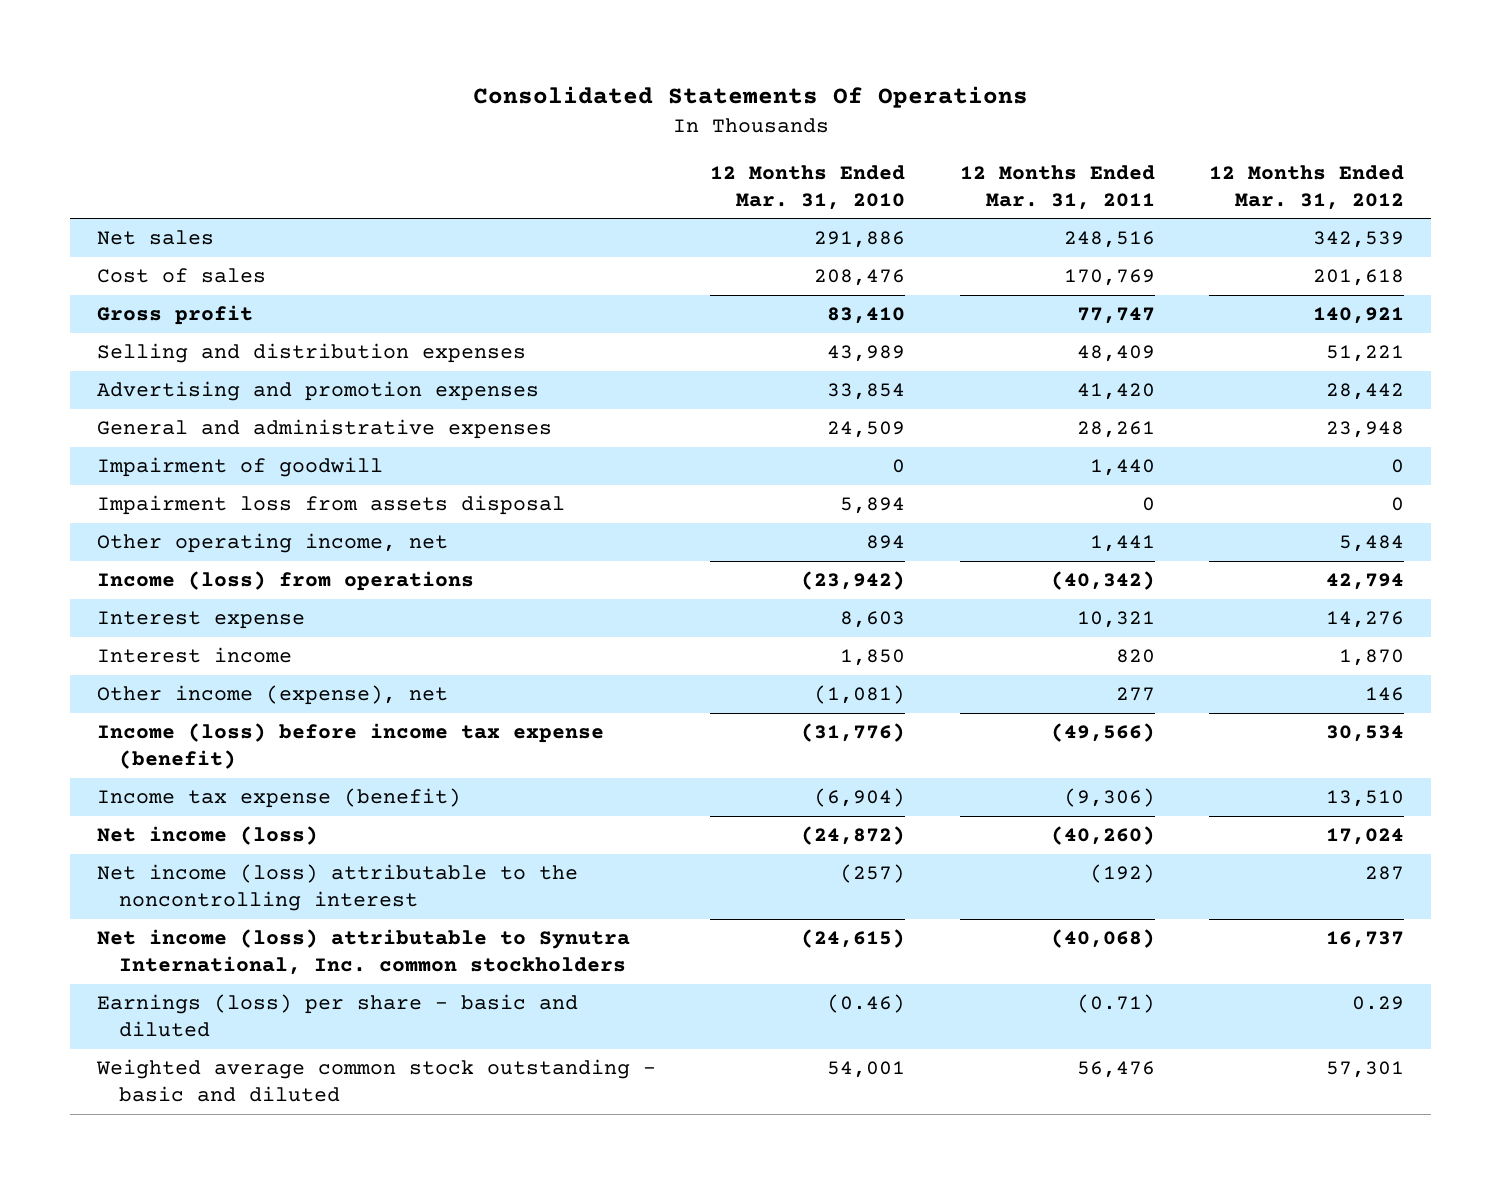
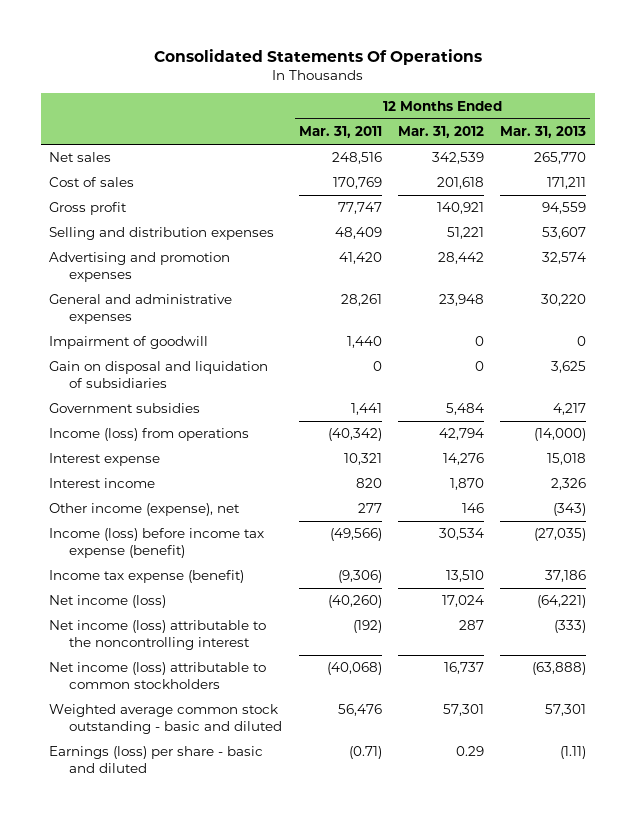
[710,164,906,210] 12 Months Ended Mar. 31, 2010 -> none
none -> [500,126,587,139] Mar. 31, 2013
[97,495,566,516] Impairment loss from assets disposal -> none
none -> [48,361,268,389] Gain on disposal and liquidation of subsidiaries
[97,533,449,554] Other operating income, net -> [48,403,200,414] Government subsidies
[97,929,631,976] Net income (loss) attributable to Synutra International, Inc. common stockholders -> [48,662,266,690] Net income (loss) attributable to common stockholders
[97,994,579,1038] Earnings (loss) per share - basic and diluted -> [48,746,263,774] Earnings (loss) per share - basic and diluted

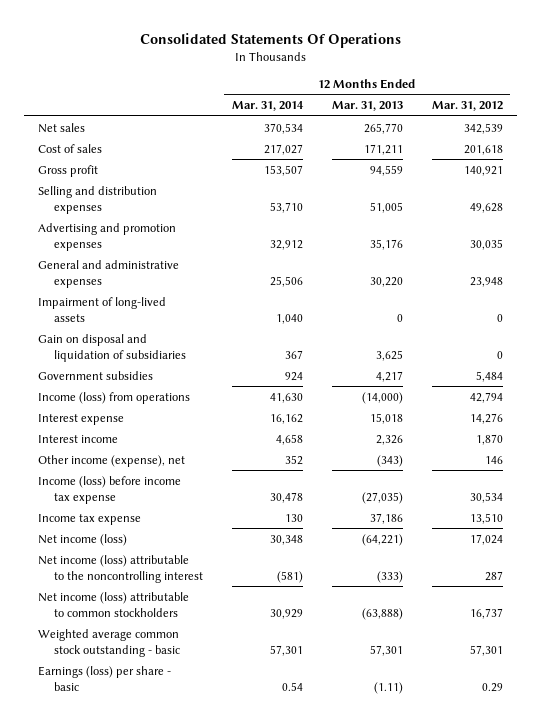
[298,126,382,139] Mar. 31, 2011 -> none
none -> [231,101,304,112] Mar. 31, 2014
[447,227,485,240] 51,221 -> [469,202,503,213] 49,628
[542,227,587,240] 53,607 -> [369,201,403,213] 51,005
[438,252,485,265] 28,442 -> [469,238,503,250] 30,035
[542,252,587,265] 32,574 -> [369,238,403,250] 35,176
[48,336,208,350] Impairment of goodwill -> none
none -> [38,296,167,322] Impairment of long-lived assets
[48,528,264,559] Income (loss) before income tax expense (benefit) -> [38,475,182,504] Income (loss) before income tax expense
[48,570,244,584] Income tax expense (benefit) -> [38,513,142,525] Income tax expense
[48,704,283,735] Weighted average common stock outstanding - basic and diluted -> [38,628,180,657] Weighted average common stock outstanding - basic
[48,746,263,774] Earnings (loss) per share - basic and diluted -> [38,665,172,691] Earnings (loss) per share - basic

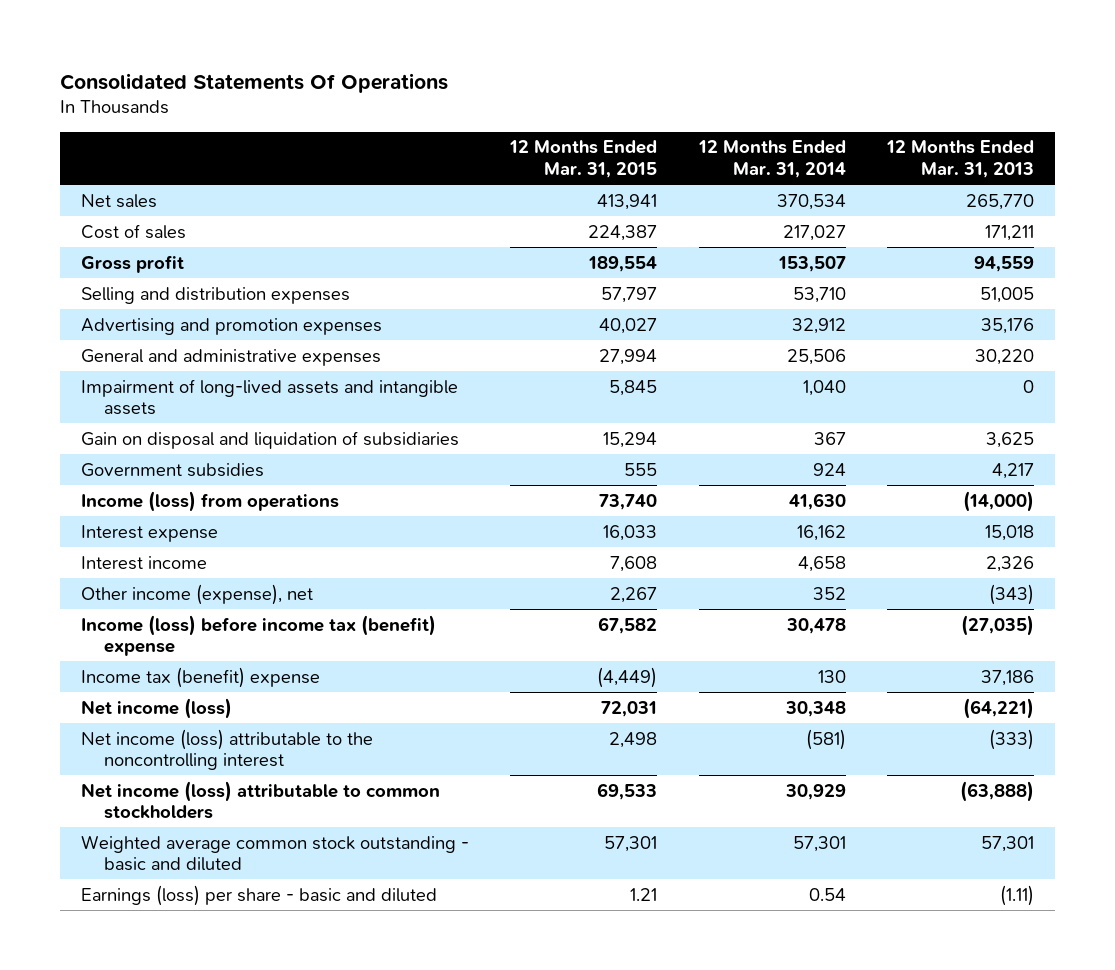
[431,101,503,112] Mar. 31, 2012 -> none
none -> [509,140,658,179] 12 Months Ended Mar. 31, 2015
[38,296,167,322] Impairment of long-lived assets -> [80,378,458,416] Impairment of long-lived assets and intangible assets
[38,475,182,504] Income (loss) before income tax expense -> [80,614,436,657] Income (loss) before income tax (benefit) expense
[38,513,142,525] Income tax expense -> [80,666,320,688] Income tax (benefit) expense
[38,628,180,657] Weighted average common stock outstanding - basic -> [80,834,469,872] Weighted average common stock outstanding - basic and diluted
[38,665,172,691] Earnings (loss) per share - basic -> [80,884,437,906] Earnings (loss) per share - basic and diluted

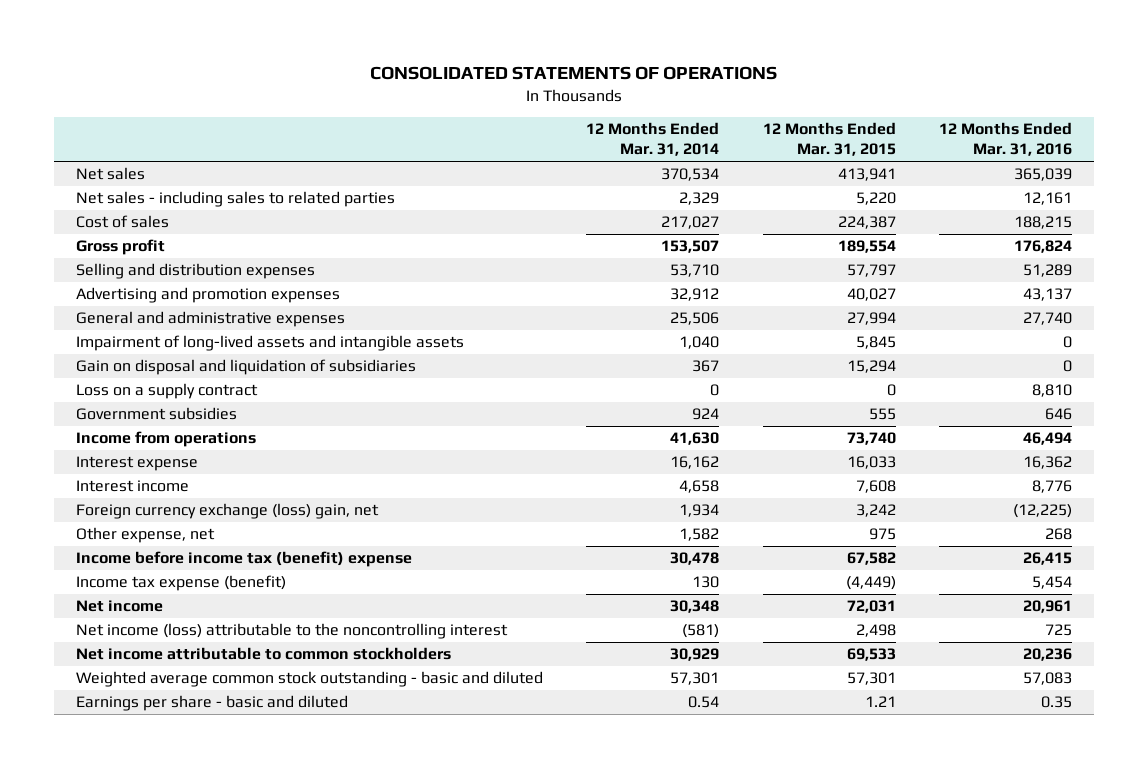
[60,72,449,93] Consolidated Statements Of Operations -> [369,66,777,81] CONSOLIDATED STATEMENTS OF OPERATIONS
[885,140,1034,179] 12 Months Ended Mar. 31, 2013 -> none
none -> [938,121,1072,157] 12 Months Ended Mar. 31, 2016
none -> [75,191,395,208] Net sales - including sales to related parties
none -> [75,383,258,400] Loss on a supply contract
[80,490,339,512] Income (loss) from operations -> [75,431,256,448] Income from operations
none -> [75,503,379,520] Foreign currency exchange (loss) gain, net
[80,583,313,605] Other income (expense), net -> [75,527,215,544] Other expense, net
[610,586,658,603] 2,267 -> [868,528,896,541] 975
[812,586,846,600] 352 -> [679,528,720,542] 1,582
[80,614,436,657] Income (loss) before income tax (benefit) expense -> [75,551,412,568] Income before income tax (benefit) expense
[80,666,320,688] Income tax (benefit) expense -> [75,575,286,592] Income tax expense (benefit)
[80,697,232,719] Net income (loss) -> [75,600,163,613] Net income
[80,780,440,820] Net income (loss) attributable to common stockholders -> [75,647,451,661] Net income attributable to common stockholders
[80,884,437,906] Earnings (loss) per share - basic and diluted -> [75,695,348,712] Earnings per share - basic and diluted

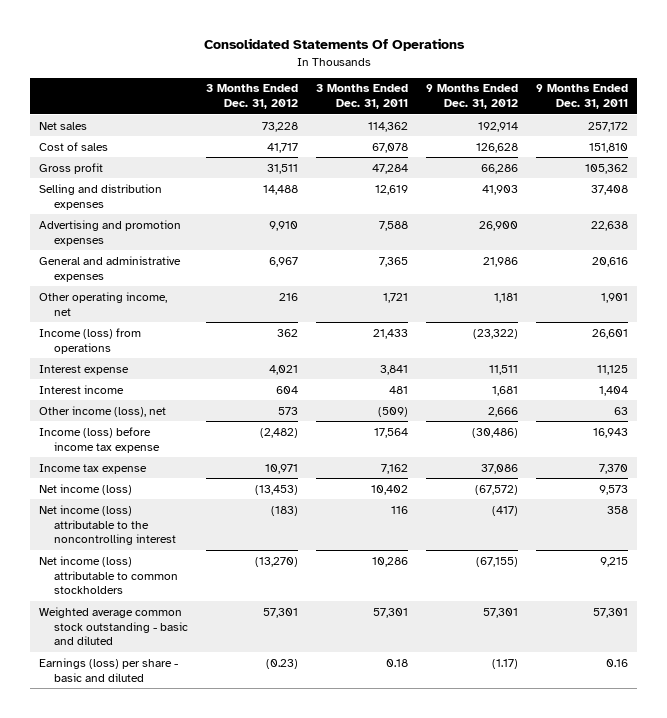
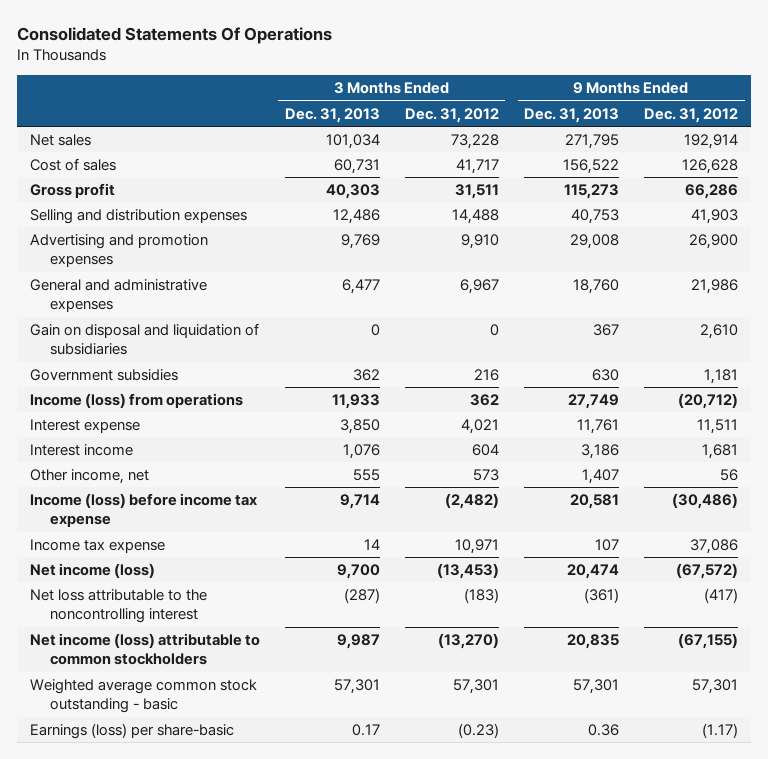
[315,84,408,110] 3 Months Ended Dec. 31, 2011 -> none
[535,84,628,110] 9 Months Ended Dec. 31, 2011 -> none
none -> [284,107,380,123] Dec. 31, 2013
none -> [524,107,620,123] Dec. 31, 2013
none -> [29,323,259,356] Gain on disposal and liquidation of subsidiaries
[39,291,168,316] Other operating income, net -> [29,369,178,382] Government subsidies
[472,328,518,339] (23,322) -> [678,393,739,410] (20,712)
[39,405,167,417] Other income (loss), net -> [29,469,149,485] Other income, net
[487,406,518,417] 2,666 -> [720,469,739,482] 56
[39,504,177,546] Net income (loss) attributable to the noncontrolling interest -> [29,589,207,624] Net loss attributable to the noncontrolling interest
[39,606,189,646] Weighted average common stock outstanding - basic and diluted -> [29,679,257,714] Weighted average common stock outstanding - basic
[39,657,179,682] Earnings (loss) per share - basic and diluted -> [29,723,234,740] Earnings (loss) per share-basic

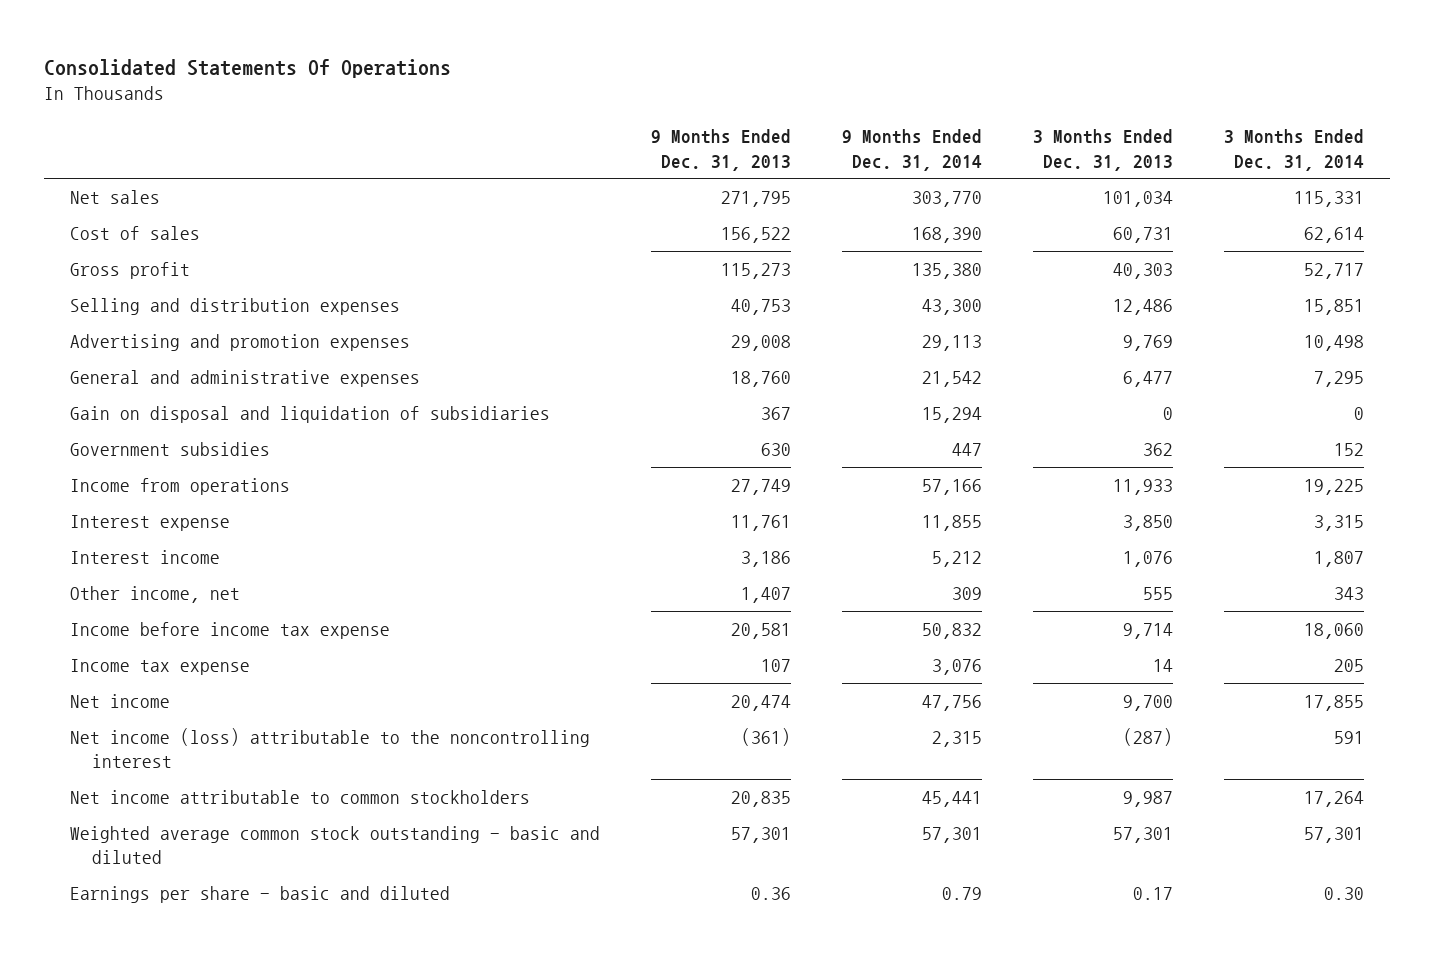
[404,107,499,123] Dec. 31, 2012 -> none
[644,107,739,123] Dec. 31, 2012 -> none
none -> [841,129,982,171] 9 Months Ended Dec. 31, 2014
none -> [1224,129,1365,171] 3 Months Ended Dec. 31, 2014
[29,393,243,409] Income (loss) from operations -> [69,477,290,495] Income from operations
[29,493,257,528] Income (loss) before income tax expense -> [69,621,390,639] Income before income tax expense
[29,563,155,579] Net income (loss) -> [69,693,170,708] Net income
[29,589,207,624] Net loss attributable to the noncontrolling interest -> [69,727,590,769] Net income (loss) attributable to the noncontrolling interest
[29,633,260,666] Net income (loss) attributable to common stockholders -> [69,789,530,804] Net income attributable to common stockholders
[29,679,257,714] Weighted average common stock outstanding - basic -> [69,825,600,865] Weighted average common stock outstanding - basic and diluted
[29,723,234,740] Earnings (loss) per share-basic -> [69,885,450,903] Earnings per share - basic and diluted

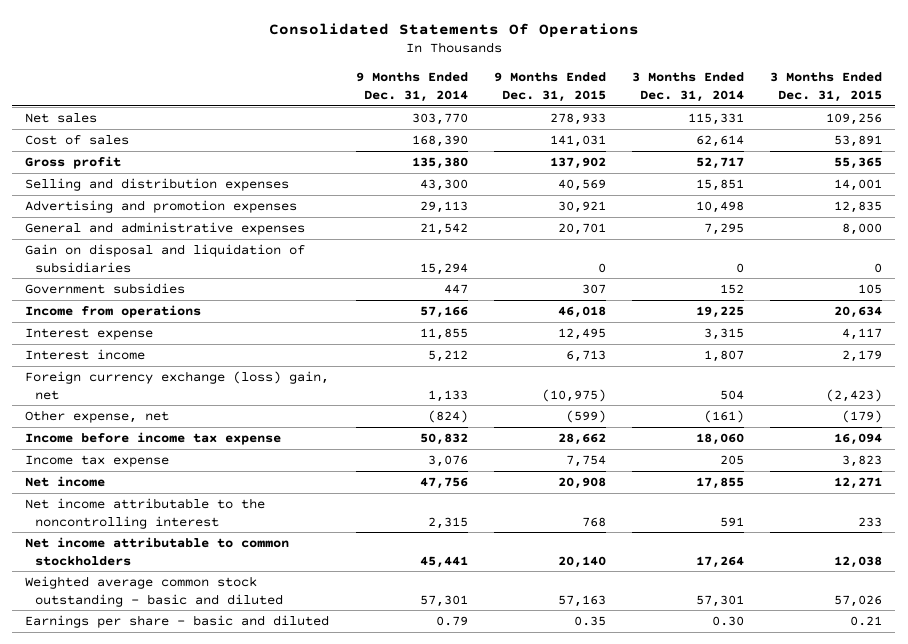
[650,129,791,171] 9 Months Ended Dec. 31, 2013 -> none
[1033,129,1174,171] 3 Months Ended Dec. 31, 2013 -> none
none -> [493,72,606,102] 9 Months Ended Dec. 31, 2015
none -> [770,72,883,102] 3 Months Ended Dec. 31, 2015
none -> [25,370,330,400] Foreign currency exchange (loss) gain, net
[69,585,240,603] Other income, net -> [25,409,170,423] Other expense, net
[951,586,982,600] 309 -> [427,409,468,423] (824)
[1334,586,1365,600] 343 -> [704,409,745,423] (161)
[69,727,590,769] Net income (loss) attributable to the noncontrolling interest -> [25,497,266,529] Net income attributable to the noncontrolling interest

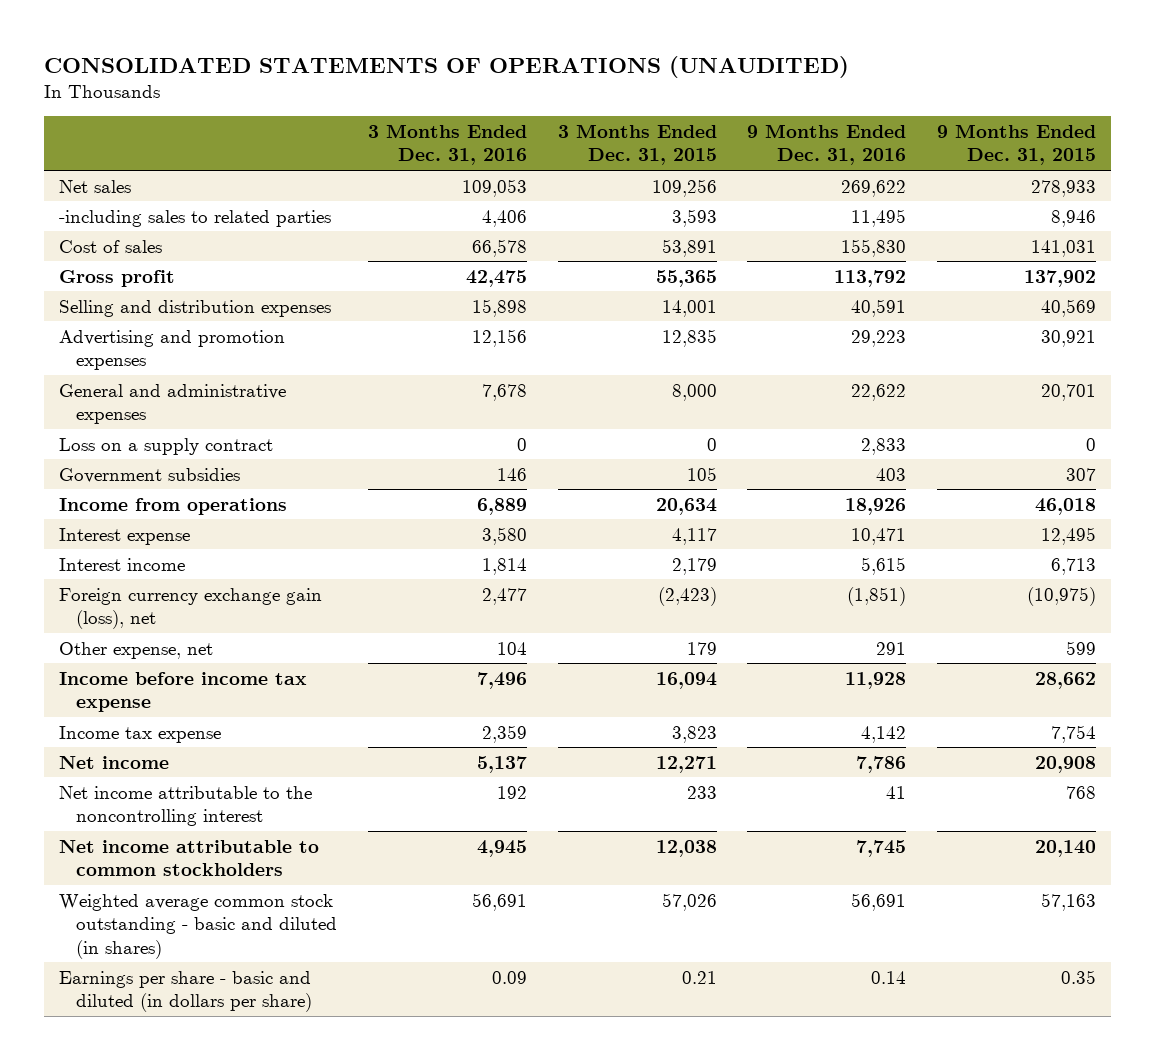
[268,22,639,38] Consolidated Statements Of Operations -> [43,55,849,78] CONSOLIDATED STATEMENTS OF OPERATIONS (UNAUDITED)
[355,72,468,102] 9 Months Ended Dec. 31, 2014 -> none
[632,72,745,102] 3 Months Ended Dec. 31, 2014 -> none
none -> [367,123,527,166] 3 Months Ended Dec. 31, 2016
none -> [747,123,907,166] 9 Months Ended Dec. 31, 2016
none -> [58,209,331,227] -including sales to related parties
[25,243,306,273] Gain on disposal and liquidation of subsidiaries -> none
none -> [58,437,273,455] Loss on a supply contract
[25,370,330,400] Foreign currency exchange (loss) gain, net -> [58,587,322,630] Foreign currency exchange gain (loss), net
[565,409,606,423] (599) -> [1065,640,1096,655] 599
[842,409,883,423] (179) -> [686,641,717,655] 179
[25,575,284,607] Weighted average common stock outstanding - basic and diluted -> [58,893,338,959] Weighted average common stock outstanding - basic and diluted (in shares)
[25,614,330,628] Earnings per share - basic and diluted -> [58,970,313,1013] Earnings per share - basic and diluted (in dollars per share)

